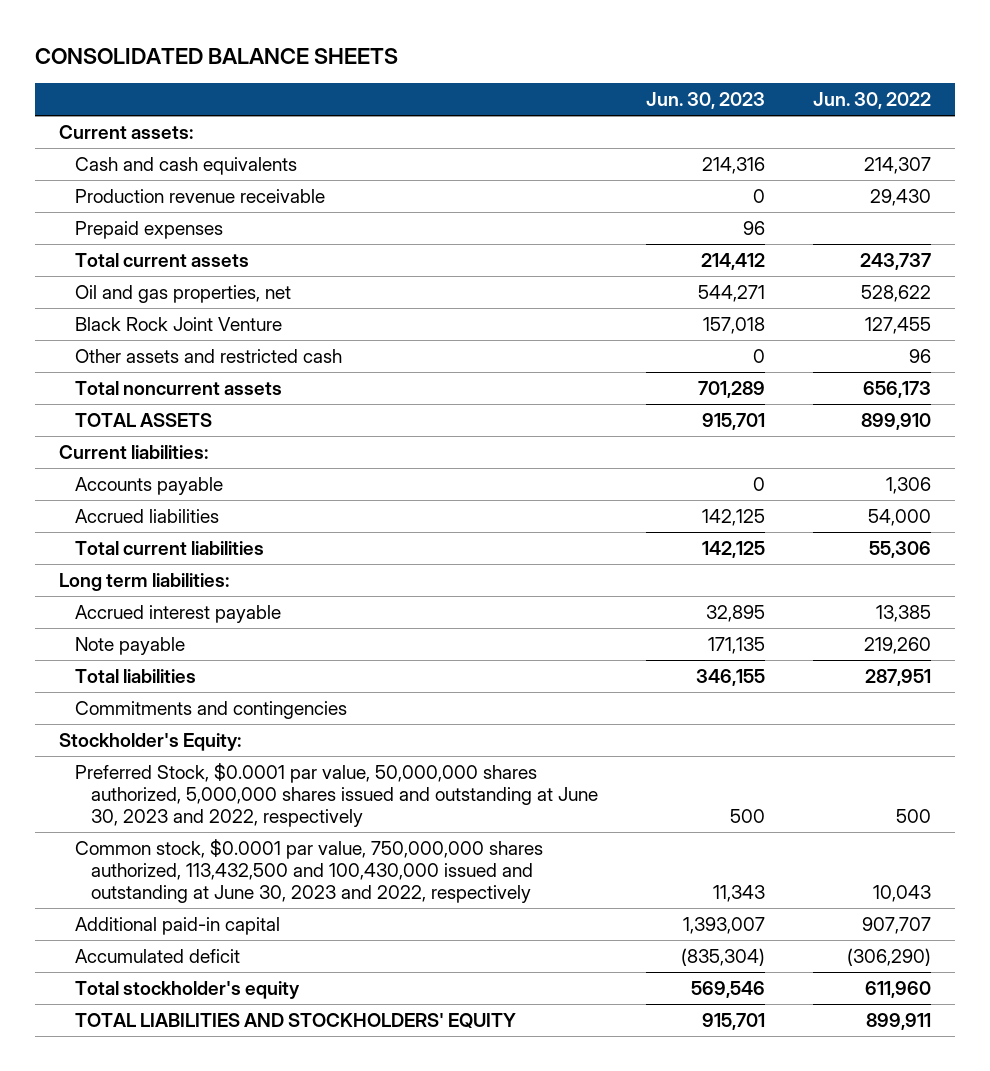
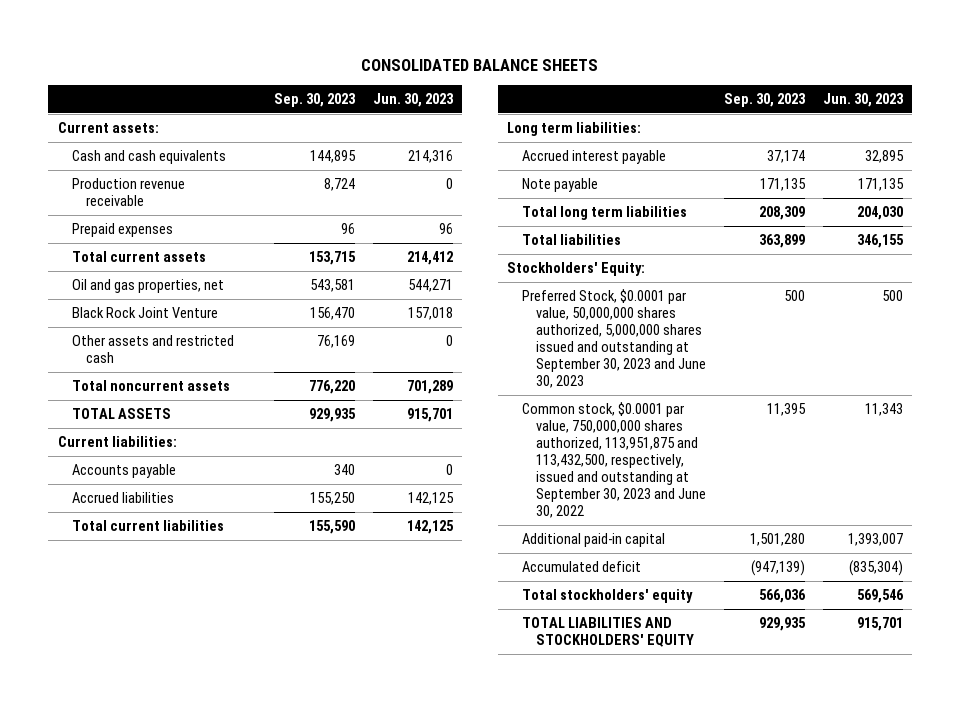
[812,92,931,110] Jun. 30, 2022 -> none
none -> [274,92,357,107] Sep. 30, 2023
none -> [521,205,687,220] Total long term liabilities
[74,701,347,720] Commitments and contingencies -> none
[58,733,241,752] Stockholder's Equity: -> [507,261,646,276] Stockholders' Equity:
[74,763,599,828] Preferred Stock, $0.0001 par value, 50,000,000 shares authorized, 5,000,000 shares issued and outstanding at June 30, 2023 and 2022, respectively -> [521,288,706,389] Preferred Stock, $0.0001 par value, 50,000,000 shares authorized, 5,000,000 shares issued and outstanding at September 30, 2023 and June 30, 2023
[74,839,543,904] Common stock, $0.0001 par value, 750,000,000 shares authorized, 113,432,500 and 100,430,000 issued and outstanding at June 30, 2023 and 2022, respectively -> [521,401,706,519] Common stock, $0.0001 par value, 750,000,000 shares authorized, 113,951,875 and 113,432,500, respectively, issued and outstanding at September 30, 2023 and June 30, 2022
[74,981,300,1000] Total stockholder's equity -> [521,588,693,603] Total stockholders' equity

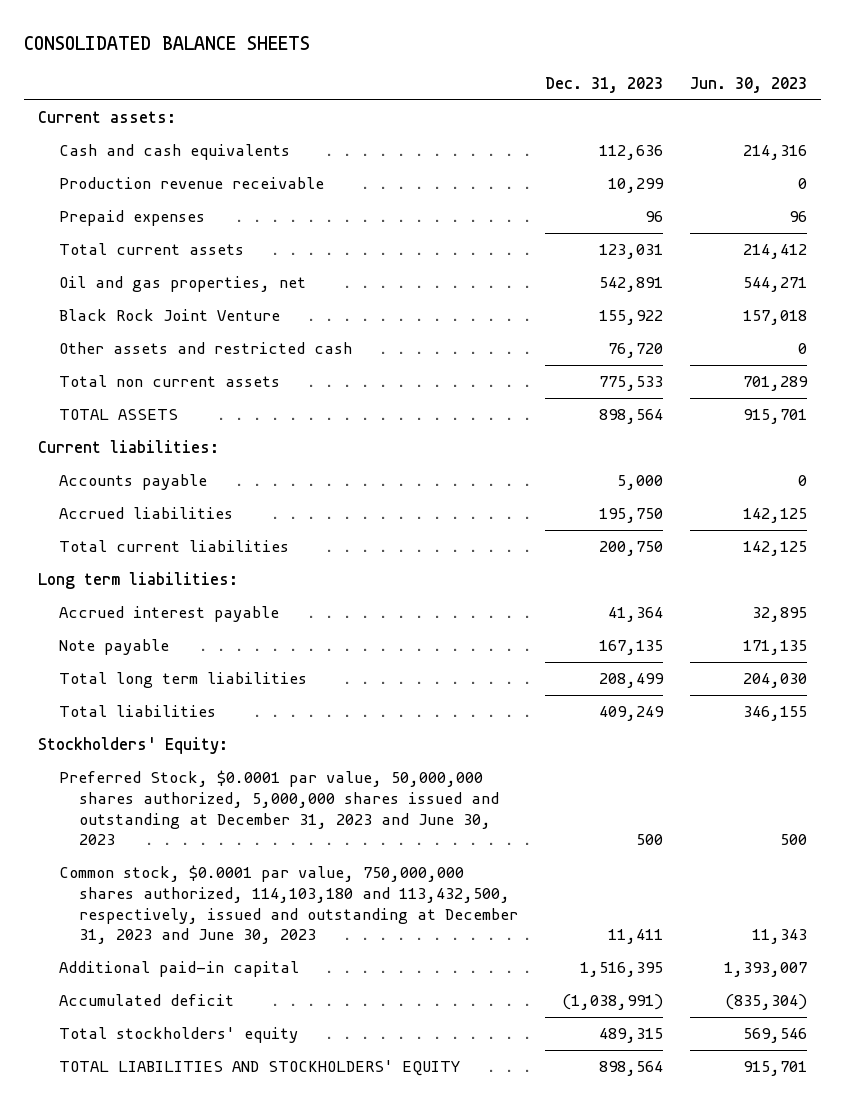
[274,92,357,107] Sep. 30, 2023 -> none
none -> [545,77,664,94] Dec. 31, 2023
[71,379,230,391] Total noncurrent assets -> [58,375,280,388] Total non current assets
[521,288,706,389] Preferred Stock, $0.0001 par value, 50,000,000 shares authorized, 5,000,000 shares issued and outstanding at September 30, 2023 and June 30, 2023 -> [58,770,500,846] Preferred Stock, $0.0001 par value, 50,000,000 shares authorized, 5,000,000 shares issued and outstanding at December 31, 2023 and June 30, 2023
[521,401,706,519] Common stock, $0.0001 par value, 750,000,000 shares authorized, 113,951,875 and 113,432,500, respectively, issued and outstanding at September 30, 2023 and June 30, 2022 -> [58,865,519,945] Common stock, $0.0001 par value, 750,000,000 shares authorized, 114,103,180 and 113,432,500, respectively, issued and outstanding at December 31, 2023 and June 30, 2023

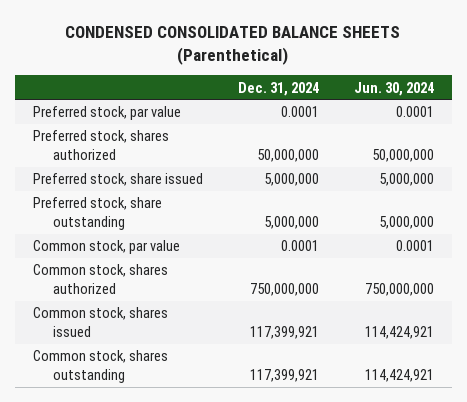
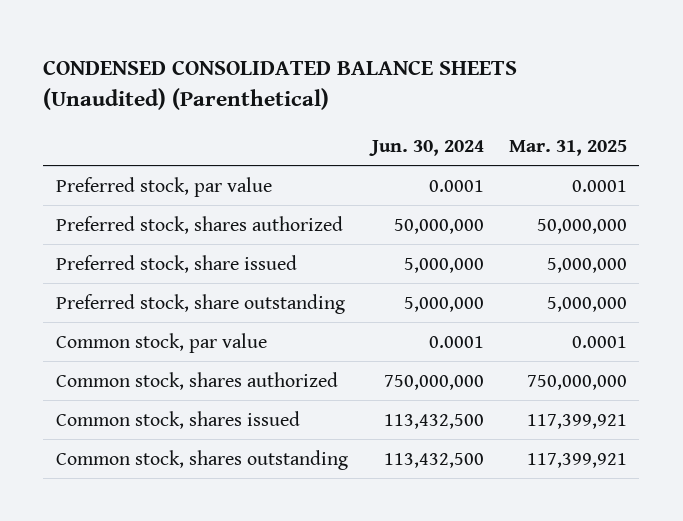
[65,25,401,65] CONDENSED CONSOLIDATED BALANCE SHEETS (Parenthetical) -> [43,59,518,110] CONDENSED CONSOLIDATED BALANCE SHEETS (Unaudited) (Parenthetical)
[237,81,319,96] Dec. 31, 2024 -> none
none -> [508,139,627,156] Mar. 31, 2025
[365,326,435,340] 114,424,921 -> [384,413,485,429] 113,432,500
[365,369,435,383] 114,424,921 -> [384,452,485,468] 113,432,500

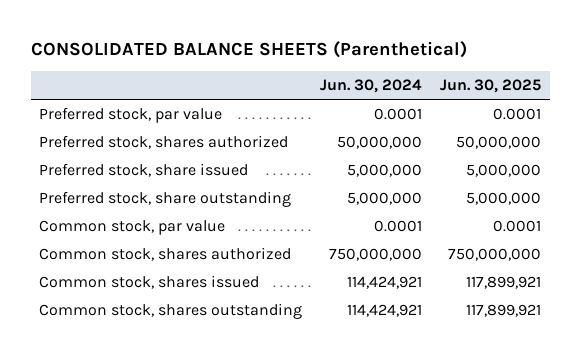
[43,59,518,110] CONDENSED CONSOLIDATED BALANCE SHEETS (Unaudited) (Parenthetical) -> [30,41,467,59] CONSOLIDATED BALANCE SHEETS (Parenthetical)
[508,139,627,156] Mar. 31, 2025 -> none
none -> [440,79,542,94] Jun. 30, 2025
[384,413,485,429] 113,432,500 -> [347,276,423,290] 114,424,921
[384,452,485,468] 113,432,500 -> [347,304,423,318] 114,424,921

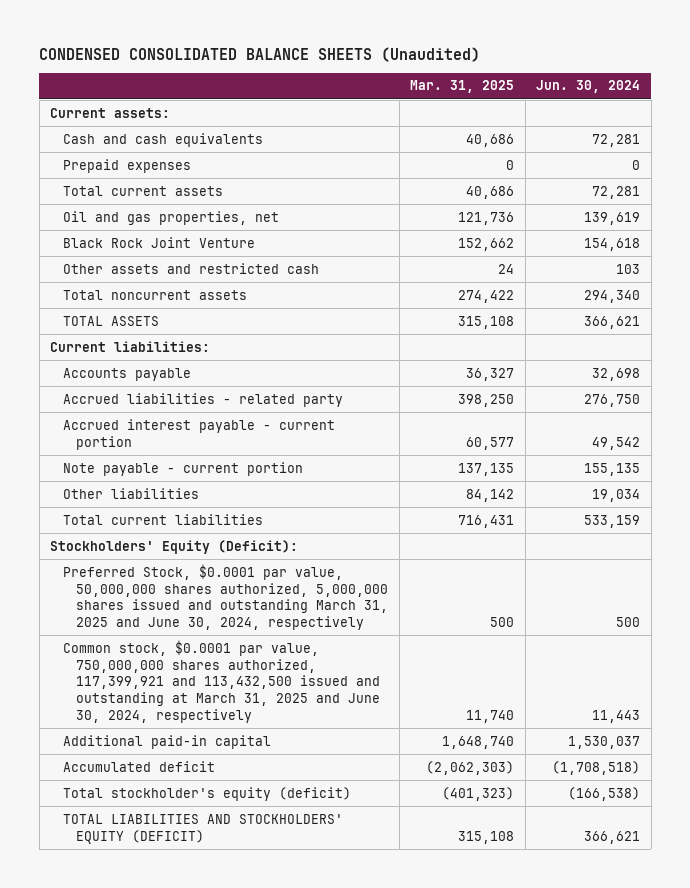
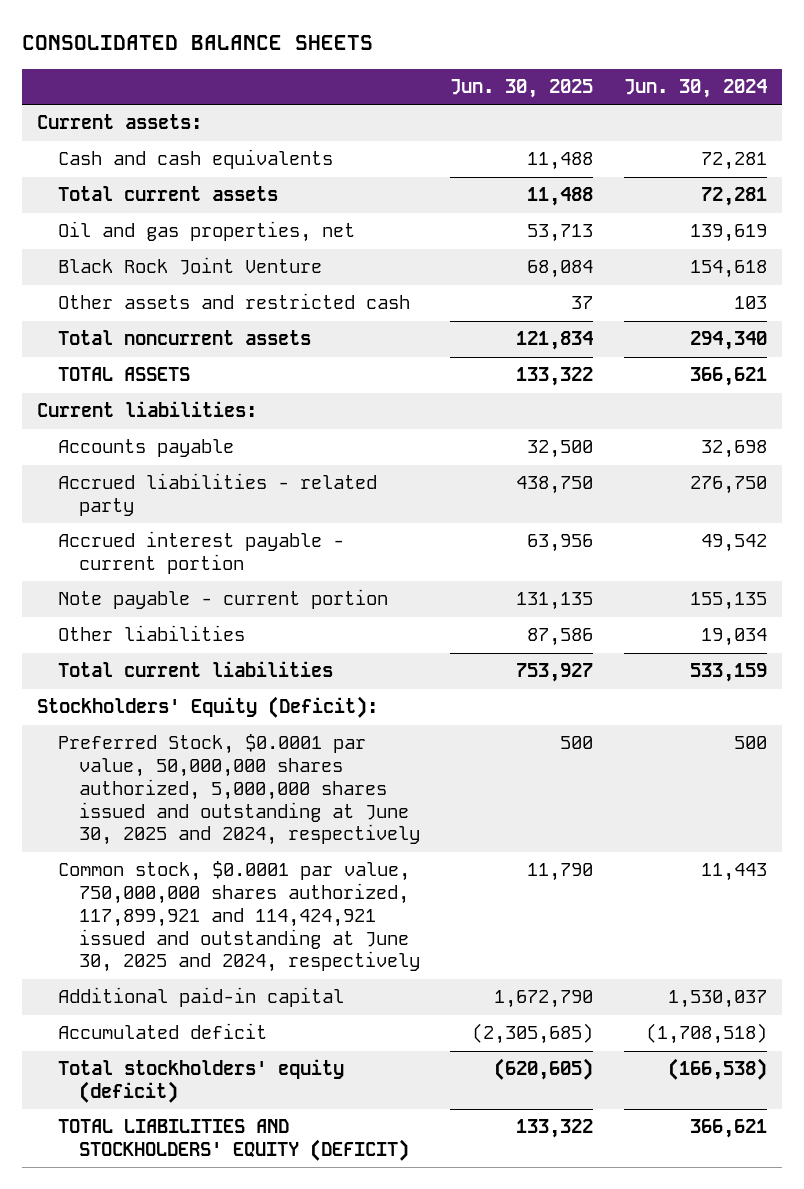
[39,46,481,62] CONDENSED CONSOLIDATED BALANCE SHEETS (Unaudited) -> [21,35,373,51] CONSOLIDATED BALANCE SHEETS
[410,80,515,94] Mar. 31, 2025 -> none
none -> [450,79,594,99] Jun. 30, 2025
[63,158,192,173] Prepaid expenses -> none
[63,563,389,631] Preferred Stock, $0.0001 par value, 50,000,000 shares authorized, 5,000,000 shares issued and outstanding March 31, 2025 and June 30, 2024, respectively -> [57,734,421,846] Preferred Stock, $0.0001 par value, 50,000,000 shares authorized, 5,000,000 shares issued and outstanding at June 30, 2025 and 2024, respectively
[63,639,381,723] Common stock, $0.0001 par value, 750,000,000 shares authorized, 117,399,921 and 113,432,500 issued and outstanding at March 31, 2025 and June 30, 2024, respectively -> [57,861,421,973] Common stock, $0.0001 par value, 750,000,000 shares authorized, 117,899,921 and 114,424,921 issued and outstanding at June 30, 2025 and 2024, respectively
[63,786,352,801] Total stockholder's equity (deficit) -> [57,1059,344,1104] Total stockholders' equity (deficit)

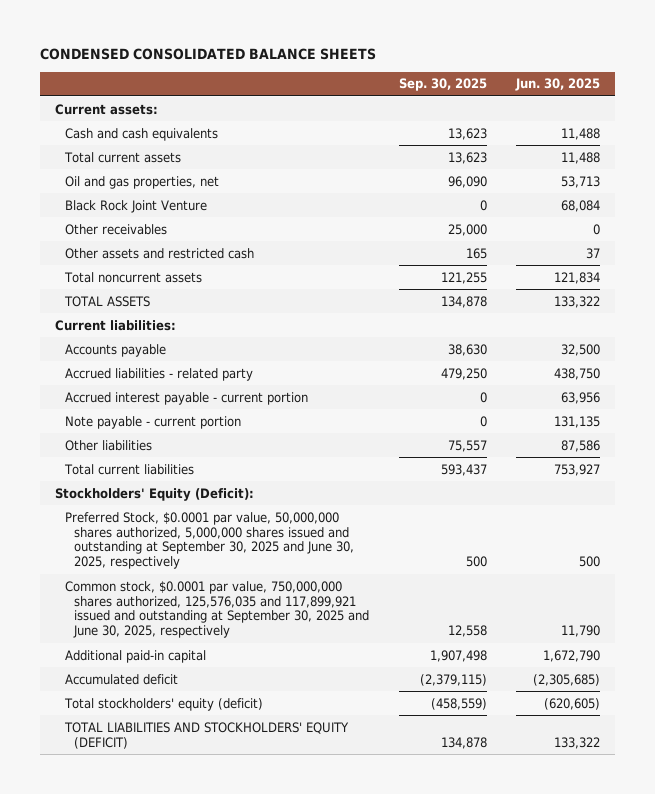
[21,35,373,51] CONSOLIDATED BALANCE SHEETS -> [40,48,377,61] CONDENSED CONSOLIDATED BALANCE SHEETS
[623,79,767,99] Jun. 30, 2024 -> none
none -> [398,78,487,92] Sep. 30, 2025
none -> [64,223,167,235] Other receivables
[57,734,421,846] Preferred Stock, $0.0001 par value, 50,000,000 shares authorized, 5,000,000 shares issued and outstanding at June 30, 2025 and 2024, respectively -> [64,511,355,570] Preferred Stock, $0.0001 par value, 50,000,000 shares authorized, 5,000,000 shares issued and outstanding at September 30, 2025 and June 30, 2025, respectively
[57,861,421,973] Common stock, $0.0001 par value, 750,000,000 shares authorized, 117,899,921 and 114,424,921 issued and outstanding at June 30, 2025 and 2024, respectively -> [64,580,370,639] Common stock, $0.0001 par value, 750,000,000 shares authorized, 125,576,035 and 117,899,921 issued and outstanding at September 30, 2025 and June 30, 2025, respectively

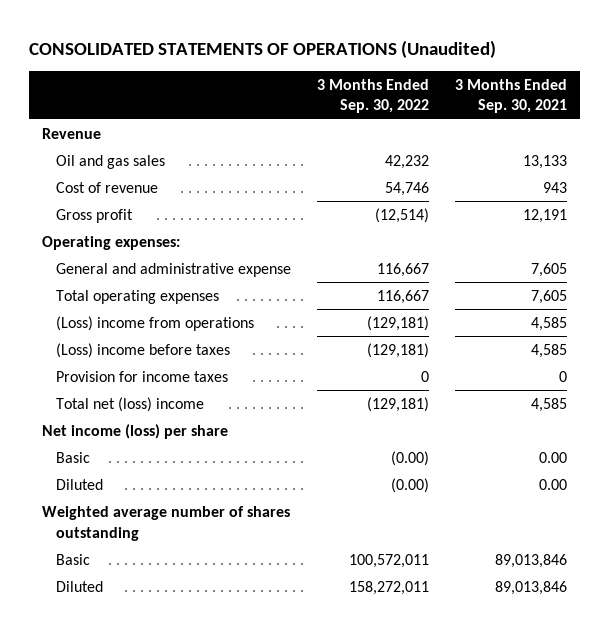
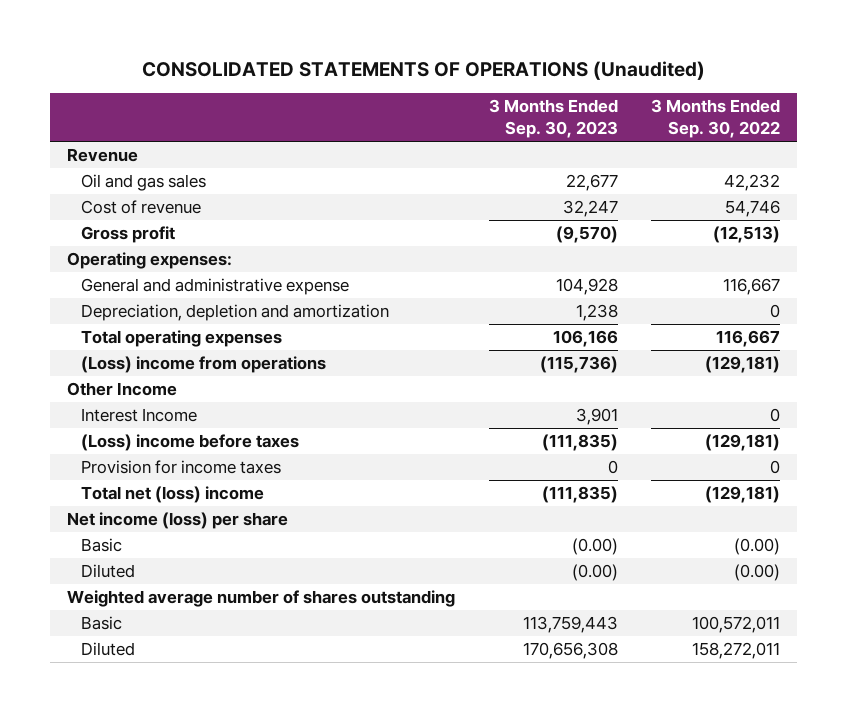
[454,78,567,114] 3 Months Ended Sep. 30, 2021 -> none
none -> [488,99,618,139] 3 Months Ended Sep. 30, 2023
[375,207,430,223] (12,514) -> [713,226,781,244] (12,513)
none -> [80,304,389,322] Depreciation, depletion and amortization
none -> [67,382,178,397] Other Income
none -> [80,408,197,423] Interest Income

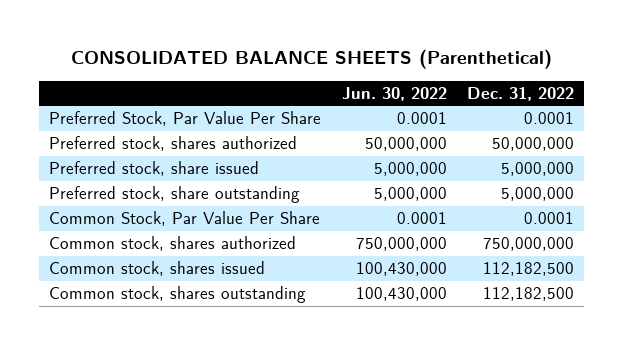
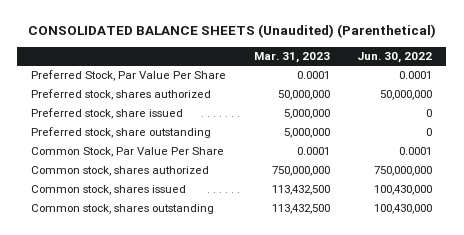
[70,49,552,70] CONSOLIDATED BALANCE SHEETS (Parenthetical) -> [27,24,436,39] CONSOLIDATED BALANCE SHEETS (Unaudited) (Parenthetical)
[467,86,575,101] Dec. 31, 2022 -> none
none -> [253,52,330,64] Mar. 31, 2023
[373,162,447,177] 5,000,000 -> [426,109,433,118] 0
[373,187,447,202] 5,000,000 -> [426,128,433,137] 0

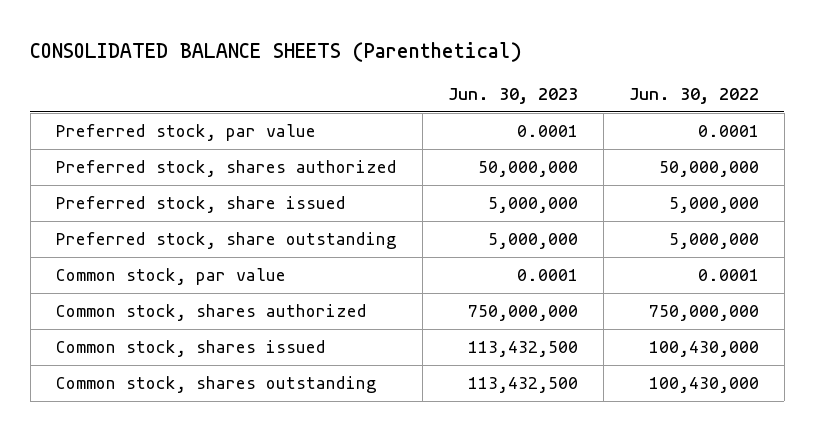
[27,24,436,39] CONSOLIDATED BALANCE SHEETS (Unaudited) (Parenthetical) -> [30,42,523,63] CONSOLIDATED BALANCE SHEETS (Parenthetical)
[253,52,330,64] Mar. 31, 2023 -> none
none -> [447,88,578,105] Jun. 30, 2023
[31,70,227,82] Preferred Stock, Par Value Per Share -> [55,124,316,142] Preferred stock, par value
[426,109,433,118] 0 -> [668,197,759,214] 5,000,000
[426,128,433,137] 0 -> [668,233,759,250] 5,000,000
[31,147,225,158] Common Stock, Par Value Per Share -> [55,268,286,286] Common stock, par value

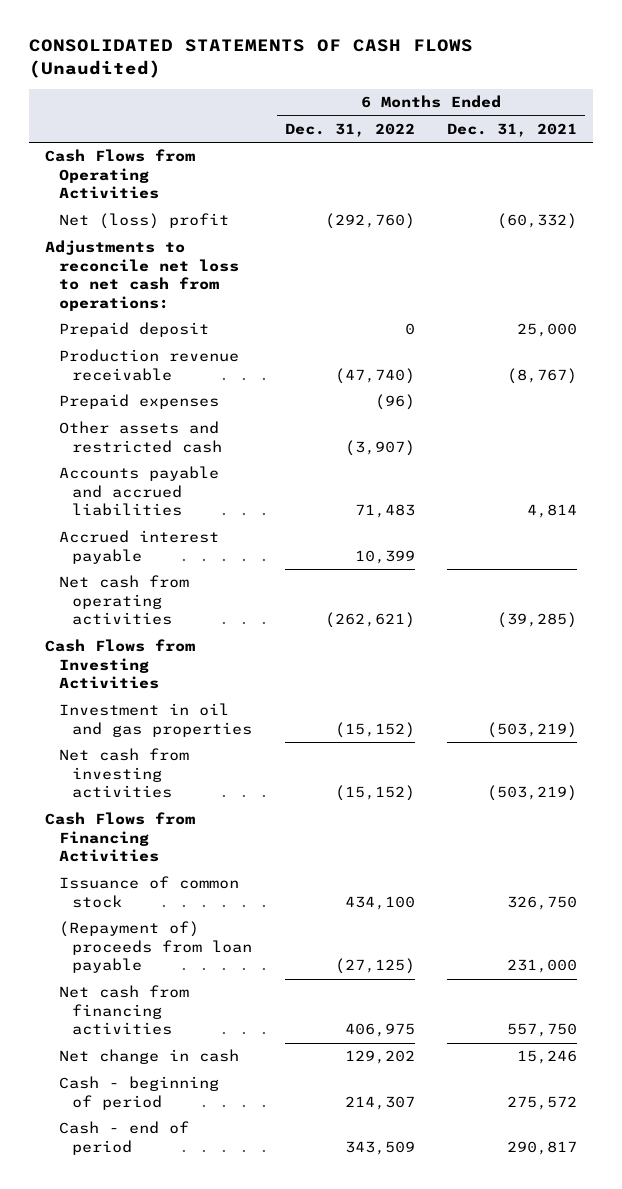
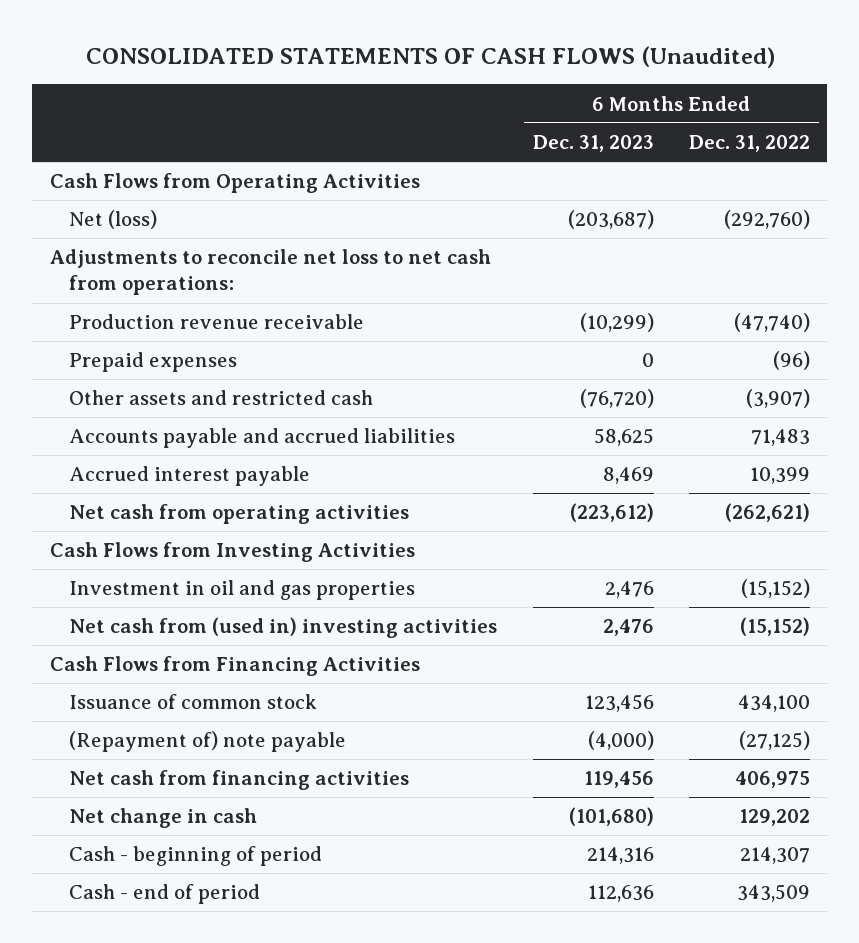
[447,122,578,137] Dec. 31, 2021 -> none
none -> [532,135,654,153] Dec. 31, 2023
[58,213,229,230] Net (loss) profit -> [69,210,158,230] Net (loss)
[58,322,209,338] Prepaid deposit -> none
[58,748,189,799] Net cash from investing activities -> [69,617,498,639] Net cash from (used in) investing activities
[58,921,253,974] (Repayment of) proceeds from loan payable -> [69,731,347,753] (Repayment of) note payable

